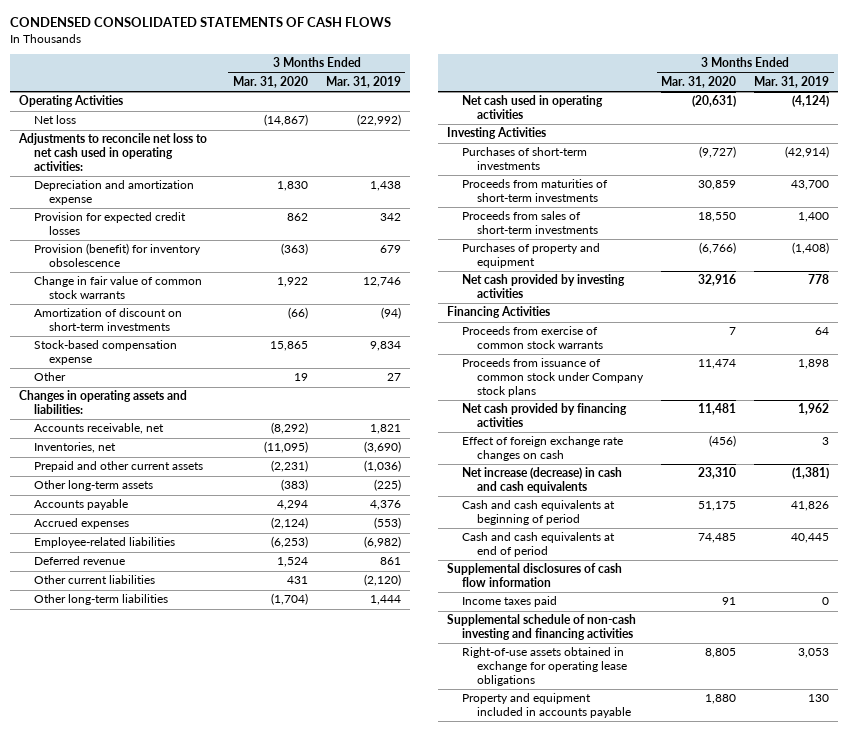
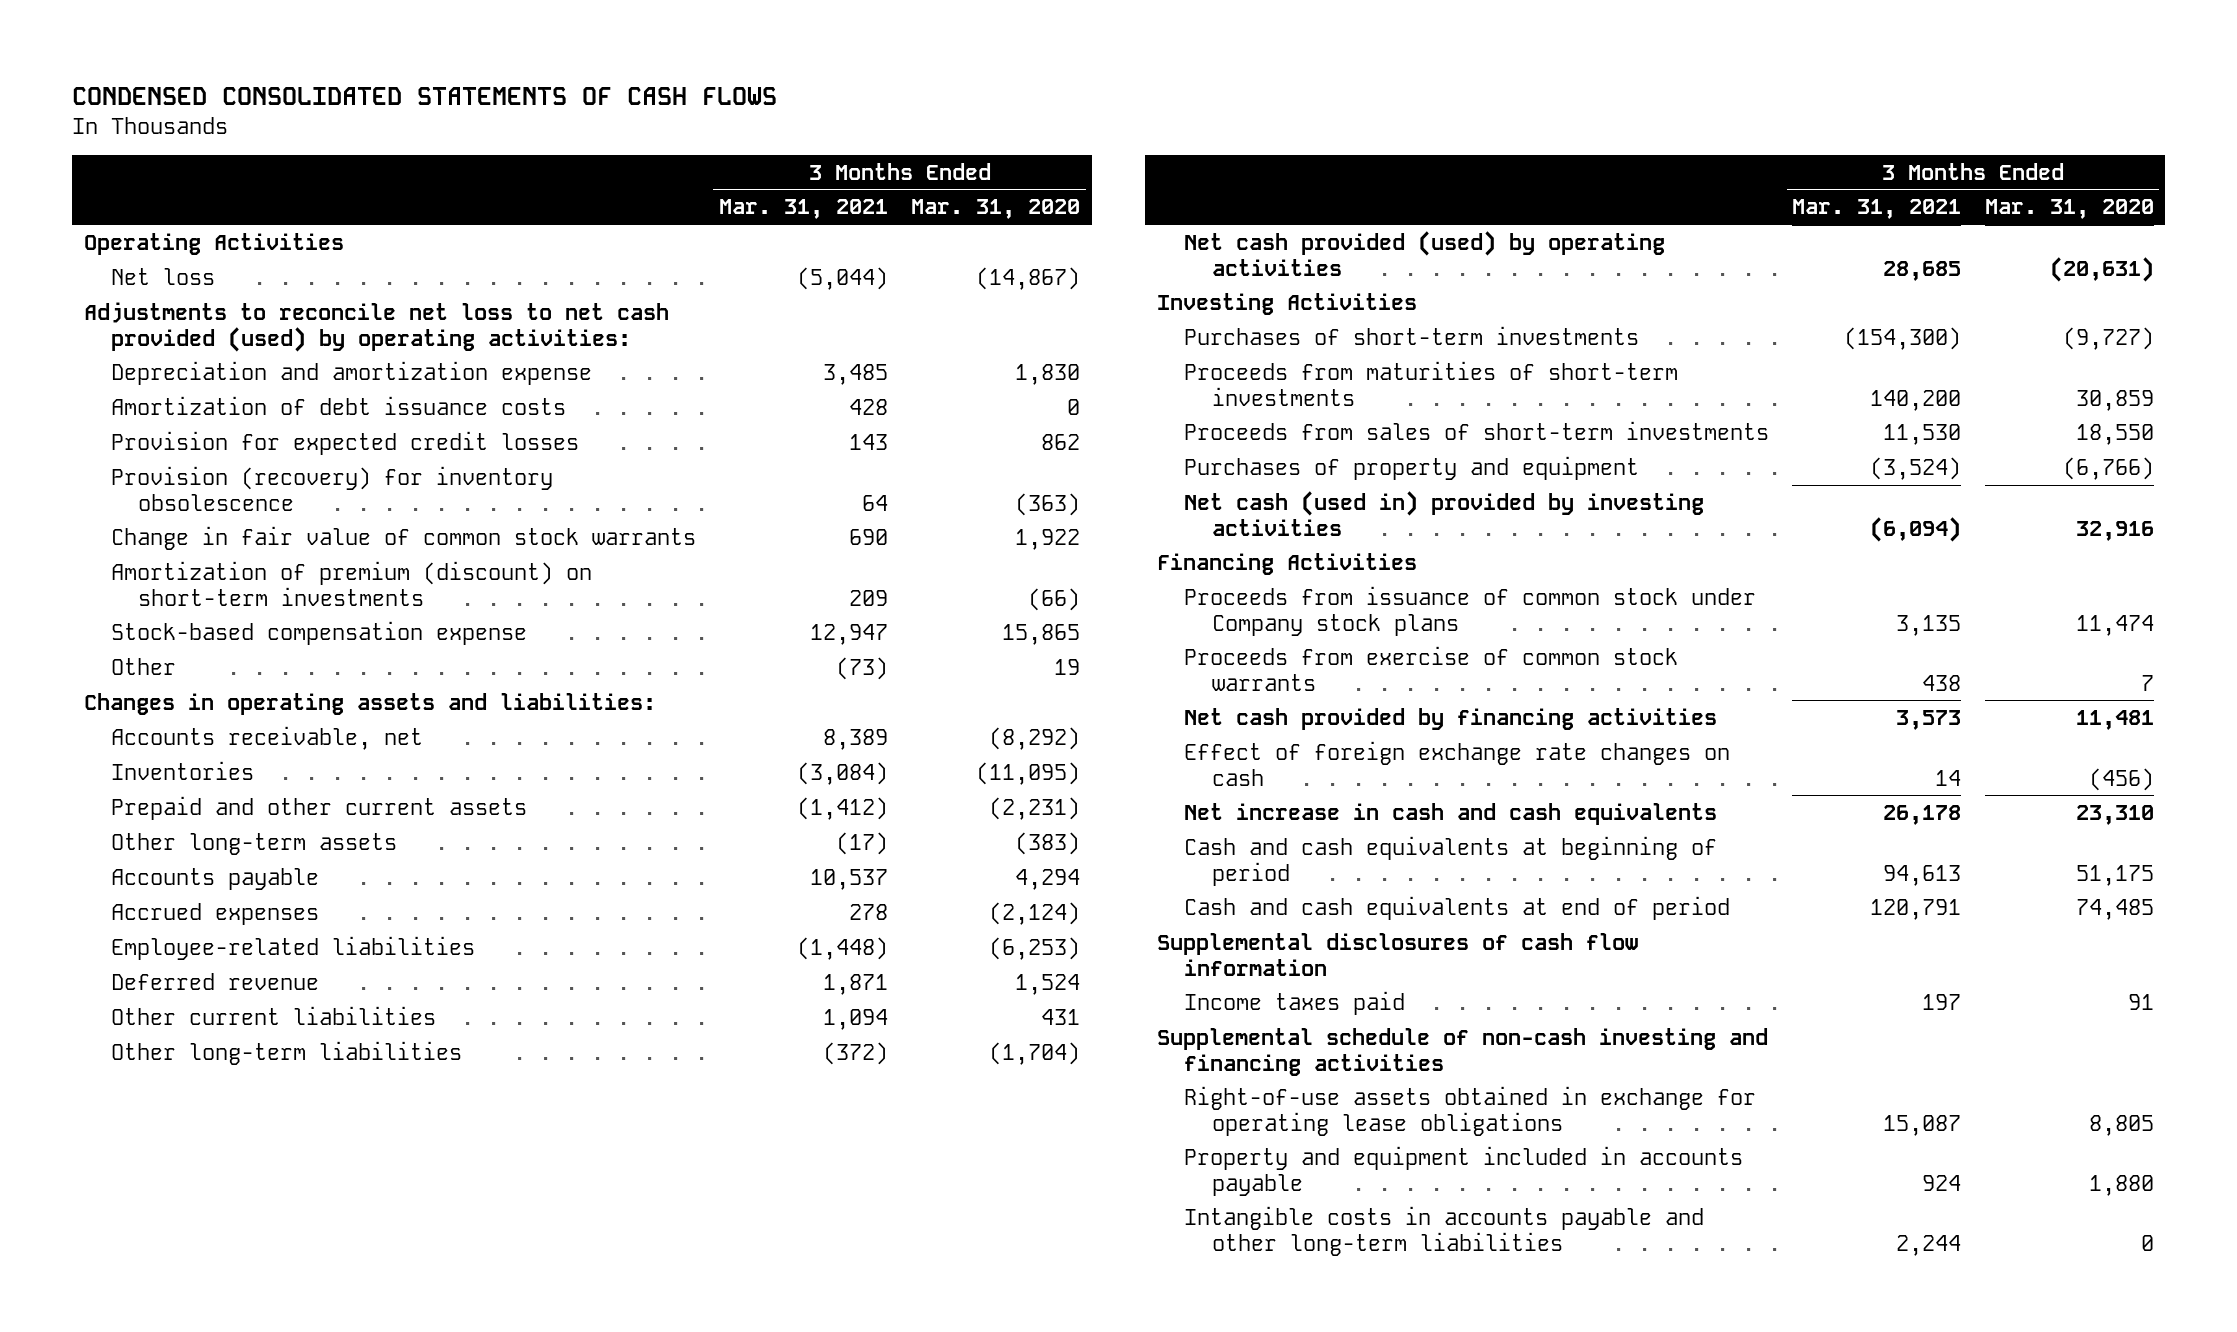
[325,76,401,89] Mar. 31, 2019 -> none
none -> [719,199,889,220] Mar. 31, 2021
[17,133,207,171] Adjustments to reconcile net loss to net cash used in operating activities: -> [83,301,669,352] Adjustments to reconcile net loss to net cash provided (used) by operating activities:
none -> [110,395,566,415] Amortization of debt issuance costs
[33,243,201,268] Provision (benefit) for inventory obsolescence -> [110,465,553,511] Provision (recovery) for inventory obsolescence
[33,308,182,332] Amortization of discount on short-term investments -> [110,560,592,606] Amortization of premium (discount) on short-term investments
[33,442,116,454] Inventories, net -> [110,760,254,780] Inventories
[462,95,604,120] Net cash used in operating activities -> [1184,230,1666,276] Net cash provided (used) by operating activities
[462,274,626,299] Net cash provided by investing activities -> [1184,490,1705,536] Net cash (used in) provided by investing activities
[462,326,604,350] Proceeds from exercise of common stock warrants -> [1184,645,1679,691] Proceeds from exercise of common stock warrants
[462,467,623,494] Net increase (decrease) in cash and cash equivalents -> [1184,802,1718,825] Net increase in cash and cash equivalents
none -> [1184,1205,1705,1256] Intangible costs in accounts payable and other long-term liabilities

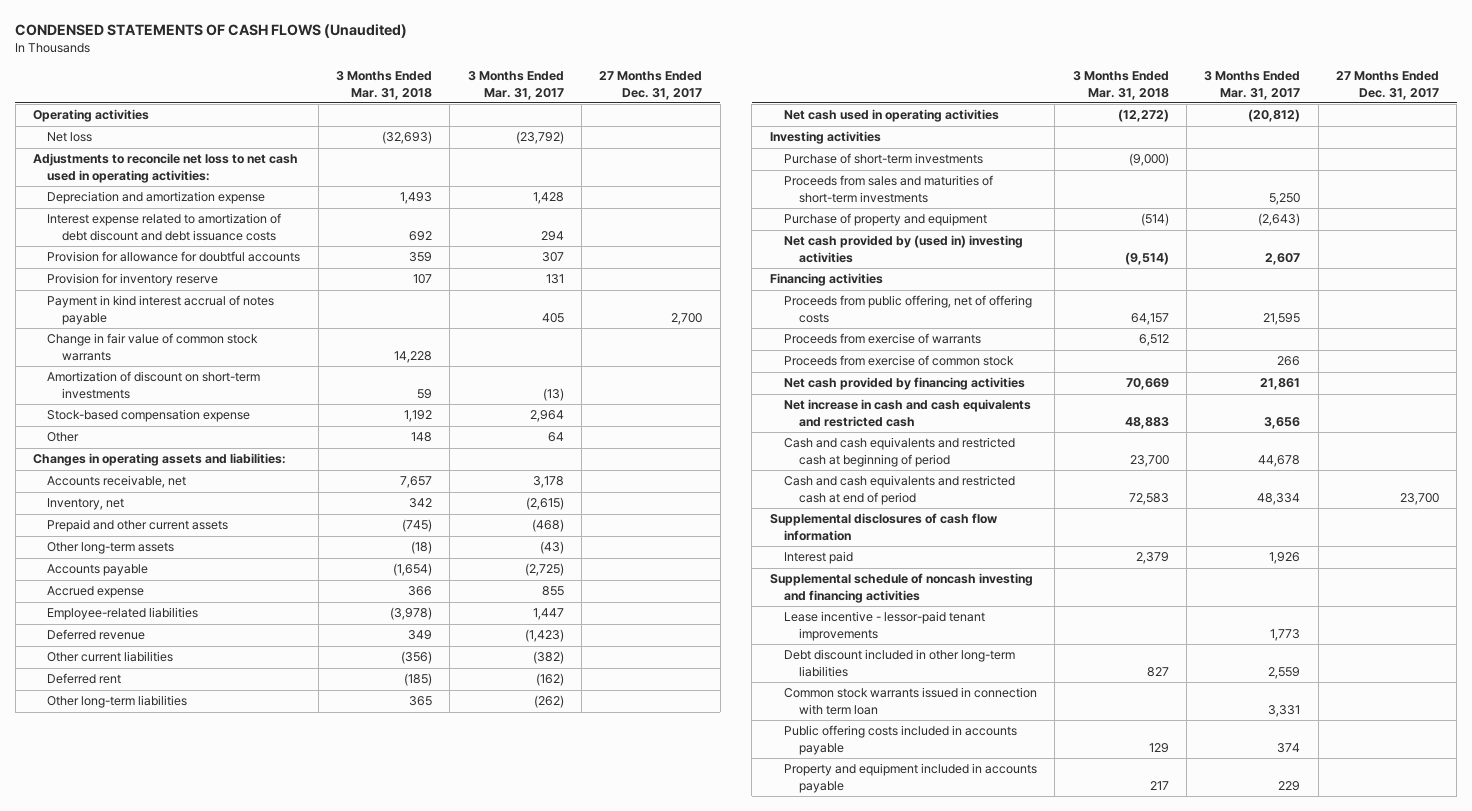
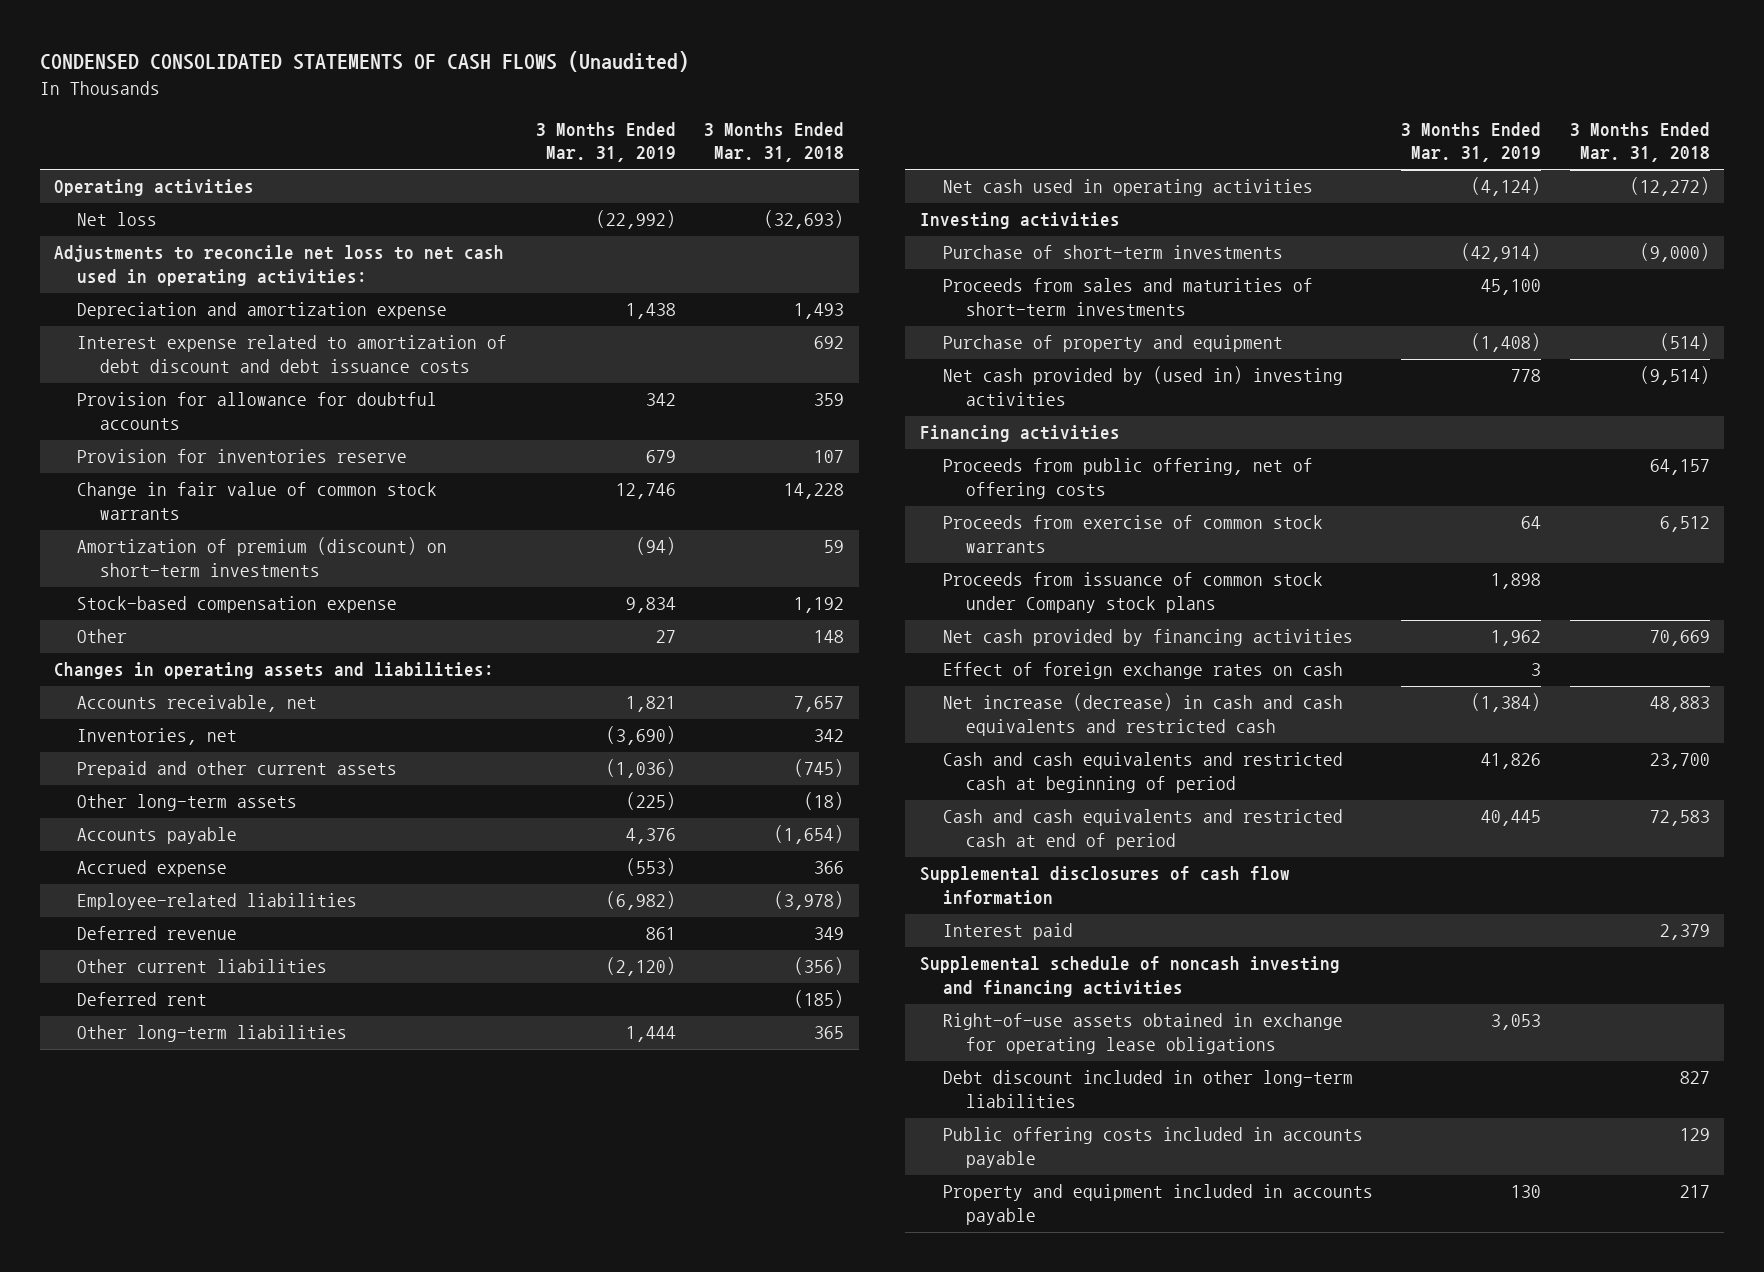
[15,23,408,38] CONDENSED STATEMENTS OF CASH FLOWS (Unaudited) -> [39,51,689,73] CONDENSED CONSOLIDATED STATEMENTS OF CASH FLOWS (Unaudited)
[467,71,564,100] 3 Months Ended Mar. 31, 2017 -> none
[599,71,703,100] 27 Months Ended Dec. 31, 2017 -> none
none -> [535,121,676,163] 3 Months Ended Mar. 31, 2019
[47,295,275,325] Payment in kind interest accrual of notes payable -> none
[47,273,219,287] Provision for inventory reserve -> [77,449,408,464] Provision for inventories reserve
[47,371,261,399] Amortization of discount on short-term investments -> [77,537,448,578] Amortization of premium (discount) on short-term investments
[47,498,125,511] Inventory, net -> [77,728,238,746] Inventories, net
[784,333,982,345] Proceeds from exercise of warrants -> [942,515,1323,554] Proceeds from exercise of common stock warrants
[784,355,1015,367] Proceeds from exercise of common stock -> [942,572,1323,614] Proceeds from issuance of common stock under Company stock plans
none -> [942,662,1343,680] Effect of foreign exchange rates on cash
[784,399,1032,427] Net increase in cash and cash equivalents and restricted cash -> [942,693,1343,737] Net increase (decrease) in cash and cash equivalents and restricted cash
[784,611,986,641] Lease incentive - lessor-paid tenant improvements -> none
none -> [942,1013,1343,1055] Right-of-use assets obtained in exchange for operating lease obligations
[784,687,1038,715] Common stock warrants issued in connection with term loan -> none

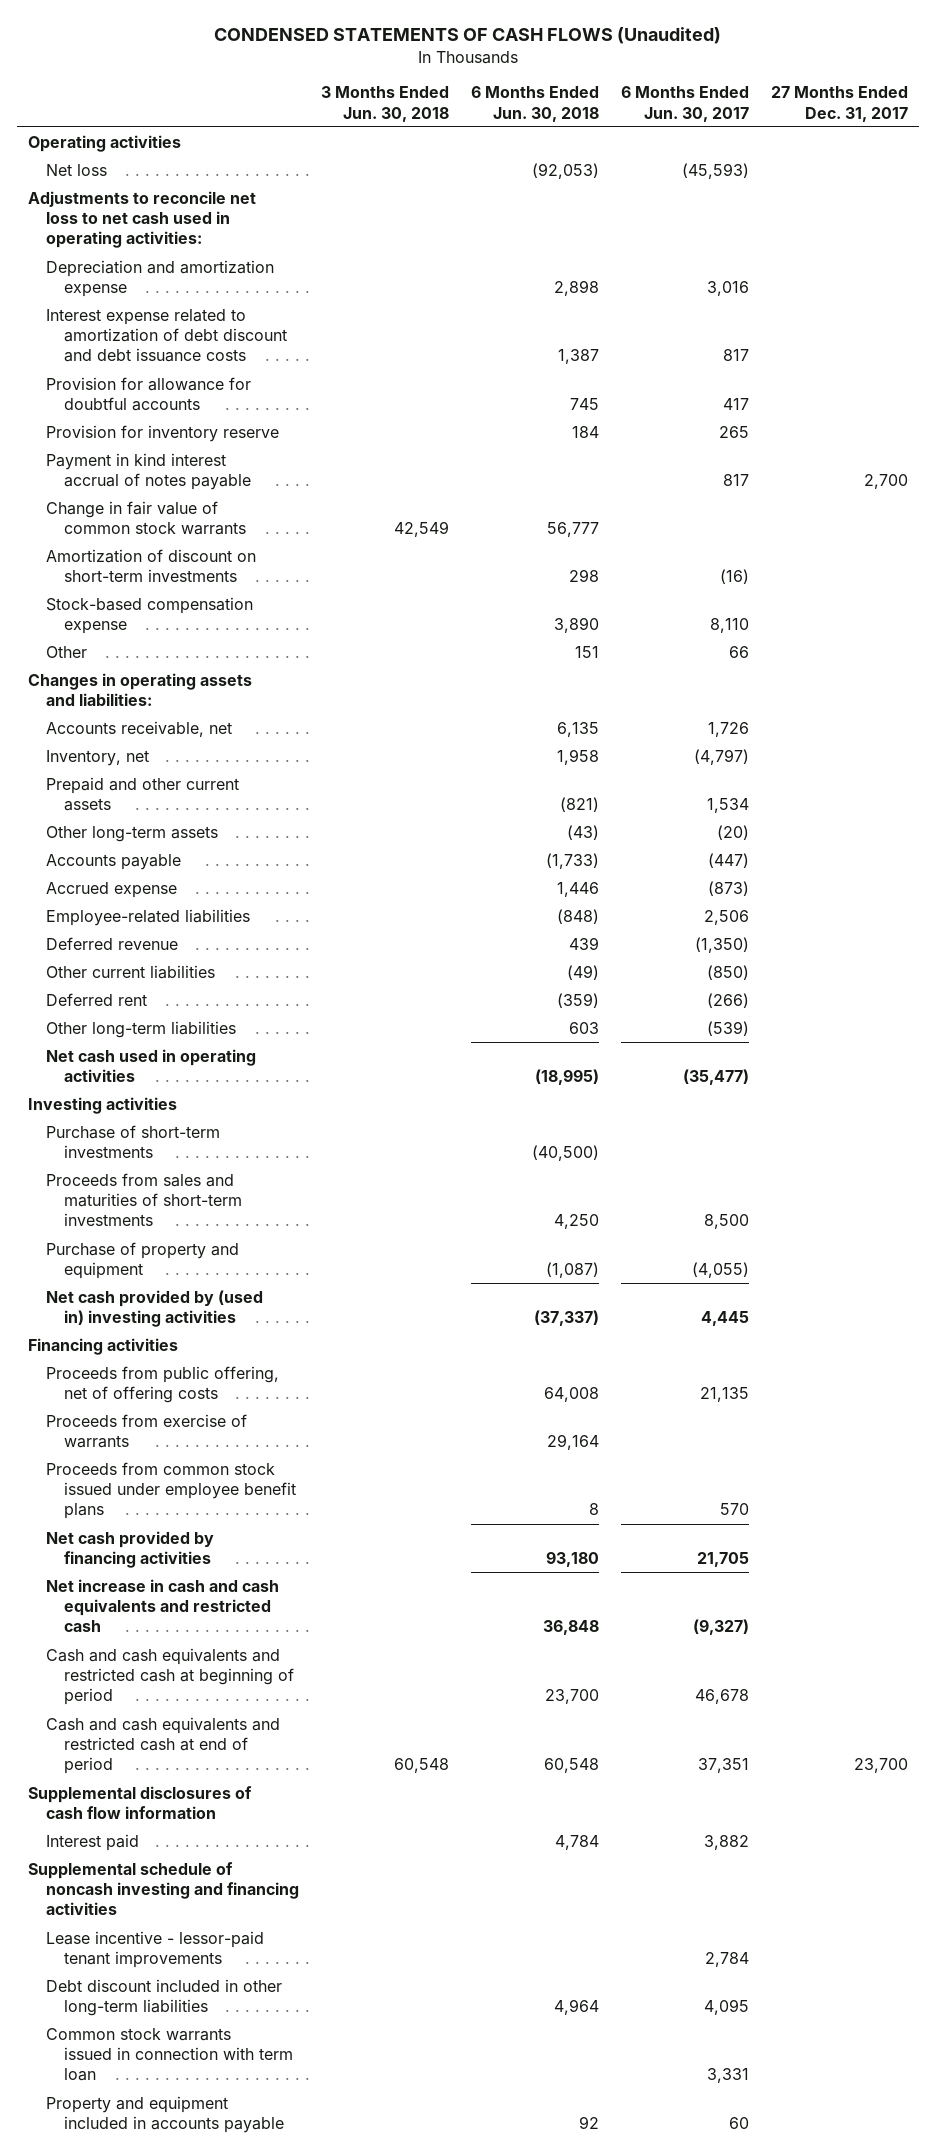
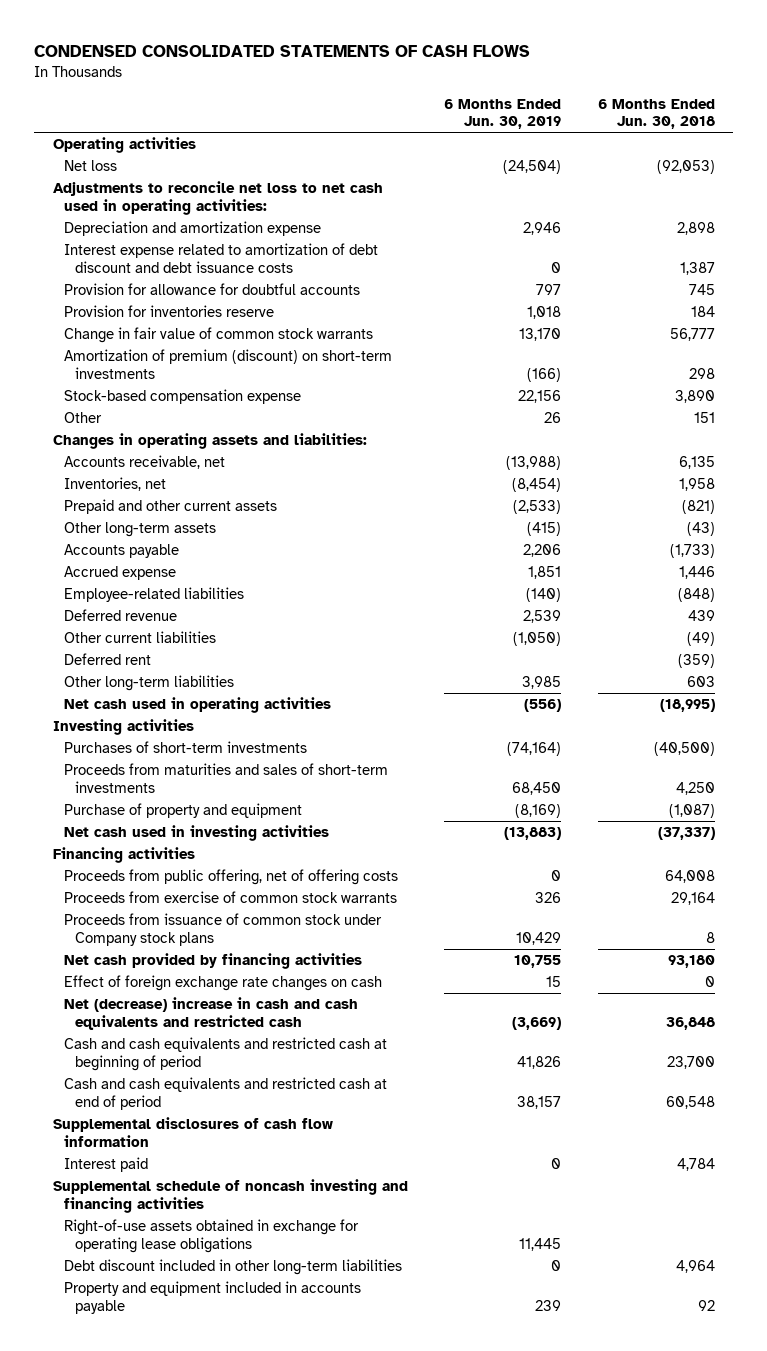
[214,27,722,45] CONDENSED STATEMENTS OF CASH FLOWS (Unaudited) -> [34,45,531,58] CONDENSED CONSOLIDATED STATEMENTS OF CASH FLOWS
[320,86,449,122] 3 Months Ended Jun. 30, 2018 -> none
[621,86,750,122] 6 Months Ended Jun. 30, 2017 -> none
[771,86,909,122] 27 Months Ended Dec. 31, 2017 -> none
none -> [444,98,562,130] 6 Months Ended Jun. 30, 2019
[45,452,251,491] Payment in kind interest accrual of notes payable -> none
[45,424,279,442] Provision for inventory reserve -> [63,305,274,318] Provision for inventories reserve
[45,548,256,583] Amortization of discount on short-term investments -> [63,349,392,379] Amortization of premium (discount) on short-term investments
[45,749,149,766] Inventory, net -> [63,477,166,492] Inventories, net
[45,1124,220,1159] Purchase of short-term investments -> [63,741,307,754] Purchases of short-term investments
[45,1172,242,1227] Proceeds from sales and maturities of short-term investments -> [63,763,388,793] Proceeds from maturities and sales of short-term investments
[45,1289,263,1328] Net cash provided by (used in) investing activities -> [63,825,329,842] Net cash used in investing activities
[45,1413,247,1449] Proceeds from exercise of warrants -> [63,891,397,904] Proceeds from exercise of common stock warrants
[45,1461,296,1520] Proceeds from common stock issued under employee benefit plans -> [63,913,382,946] Proceeds from issuance of common stock under Company stock plans
none -> [63,975,382,992] Effect of foreign exchange rate changes on cash
[45,1578,279,1633] Net increase in cash and cash equivalents and restricted cash -> [63,997,358,1030] Net (decrease) increase in cash and cash equivalents and restricted cash
[45,1930,264,1969] Lease incentive - lessor-paid tenant improvements -> none
none -> [63,1219,359,1253] Right-of-use assets obtained in exchange for operating lease obligations
[45,2027,293,2082] Common stock warrants issued in connection with term loan -> none

